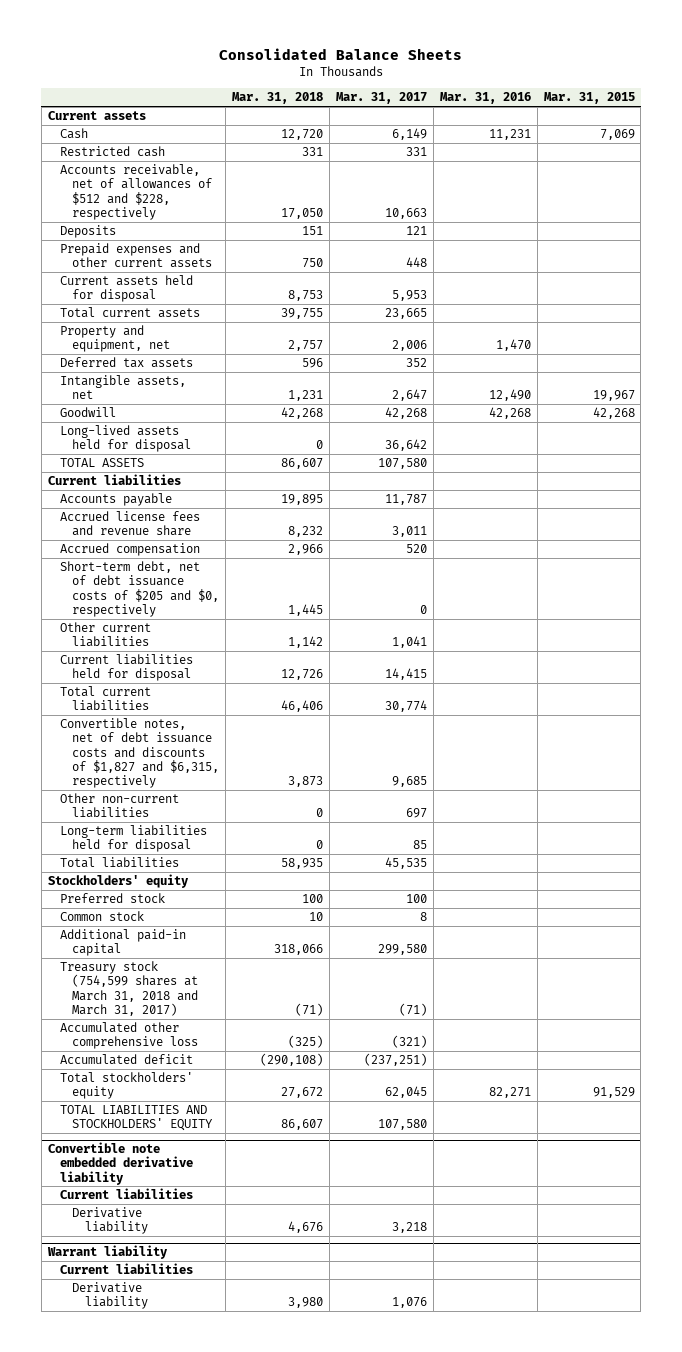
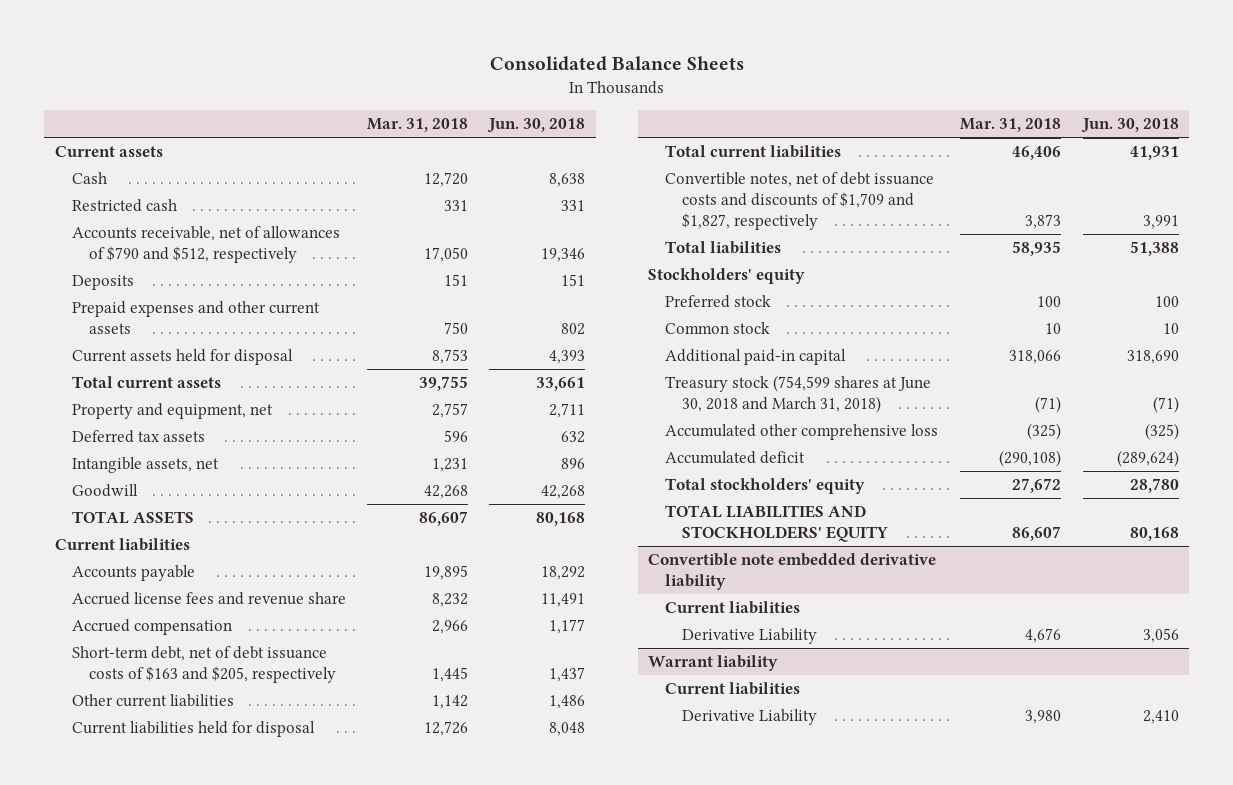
[335,92,427,105] Mar. 31, 2017 -> none
[439,92,531,105] Mar. 31, 2016 -> none
[543,92,635,105] Mar. 31, 2015 -> none
none -> [486,117,585,133] Jun. 30, 2018
[59,164,213,220] Accounts receivable, net of allowances of $512 and $228, respectively -> [71,226,340,263] Accounts receivable, net of allowances of $790 and $512, respectively
[59,425,192,453] Long-lived assets held for disposal -> none
[59,561,220,617] Short-term debt, net of debt issuance costs of $205 and $0, respectively -> [71,646,336,683] Short-term debt, net of debt issuance costs of $163 and $205, respectively
[59,793,179,819] Other non-current liabilities -> none
[59,825,207,853] Long-term liabilities held for disposal -> none
[59,718,220,788] Convertible notes, net of debt issuance costs and discounts of $1,827 and $6,315, respectively -> [665,172,935,230] Convertible notes, net of debt issuance costs and discounts of $1,709 and $1,827, respectively
[59,961,199,1016] Treasury stock (754,599 shares at March 31, 2018 and March 31, 2017) -> [665,375,932,413] Treasury stock (754,599 shares at June 30, 2018 and March 31, 2018)
[72,1207,148,1235] Derivative liability -> [682,628,818,645] Derivative Liability
[72,1282,148,1310] Derivative liability -> [682,709,818,726] Derivative Liability

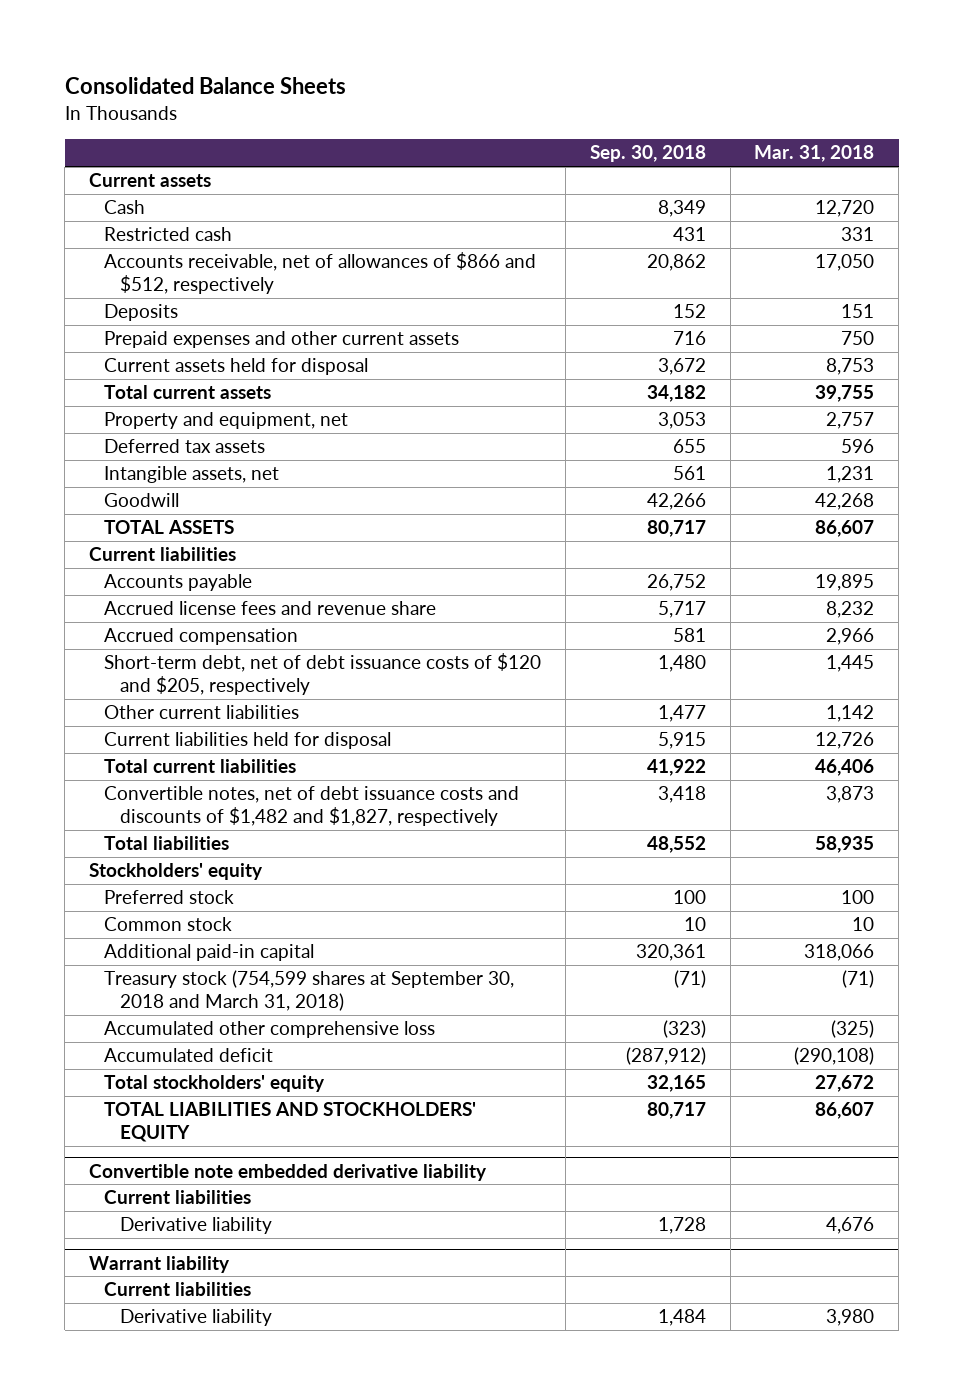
[486,117,585,133] Jun. 30, 2018 -> none
none -> [589,145,706,163] Sep. 30, 2018
[71,226,340,263] Accounts receivable, net of allowances of $790 and $512, respectively -> [104,252,537,294] Accounts receivable, net of allowances of $866 and $512, respectively
[71,646,336,683] Short-term debt, net of debt issuance costs of $163 and $205, respectively -> [104,653,542,695] Short-term debt, net of debt issuance costs of $120 and $205, respectively
[665,172,935,230] Convertible notes, net of debt issuance costs and discounts of $1,709 and $1,827, respectively -> [104,786,520,826] Convertible notes, net of debt issuance costs and discounts of $1,482 and $1,827, respectively
[665,375,932,413] Treasury stock (754,599 shares at June 30, 2018 and March 31, 2018) -> [104,970,515,1011] Treasury stock (754,599 shares at September 30, 2018 and March 31, 2018)
[682,628,818,645] Derivative Liability -> [119,1217,272,1235] Derivative liability
[682,709,818,726] Derivative Liability -> [119,1309,272,1327] Derivative liability

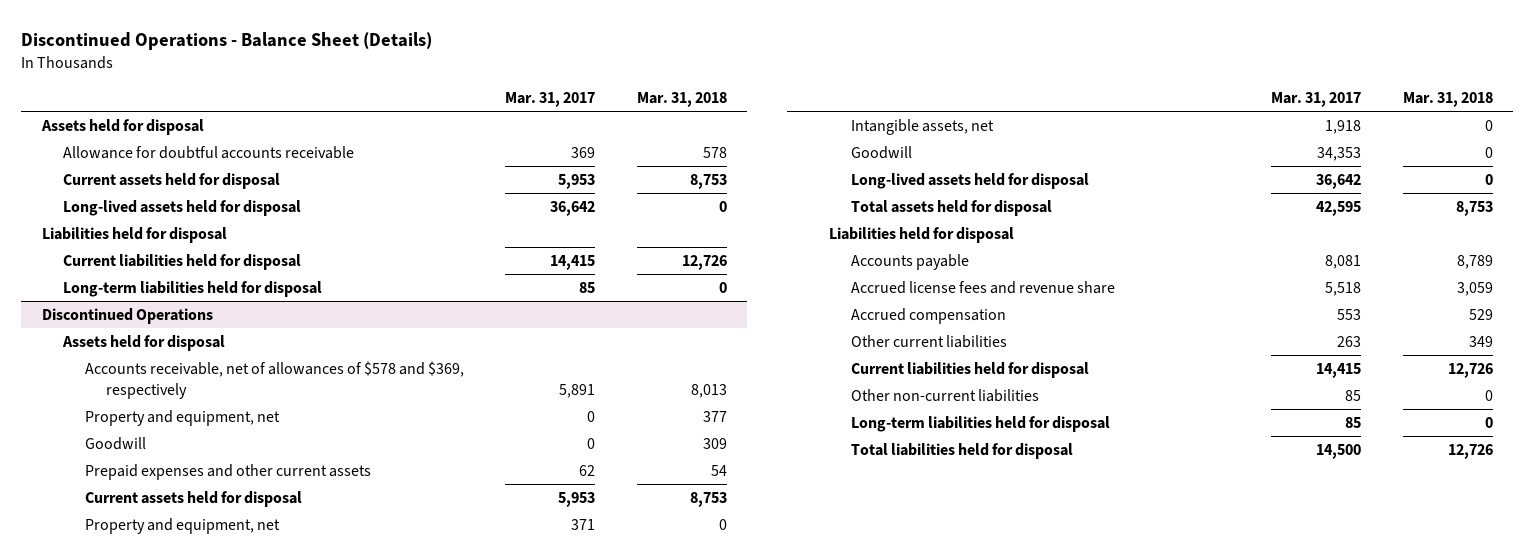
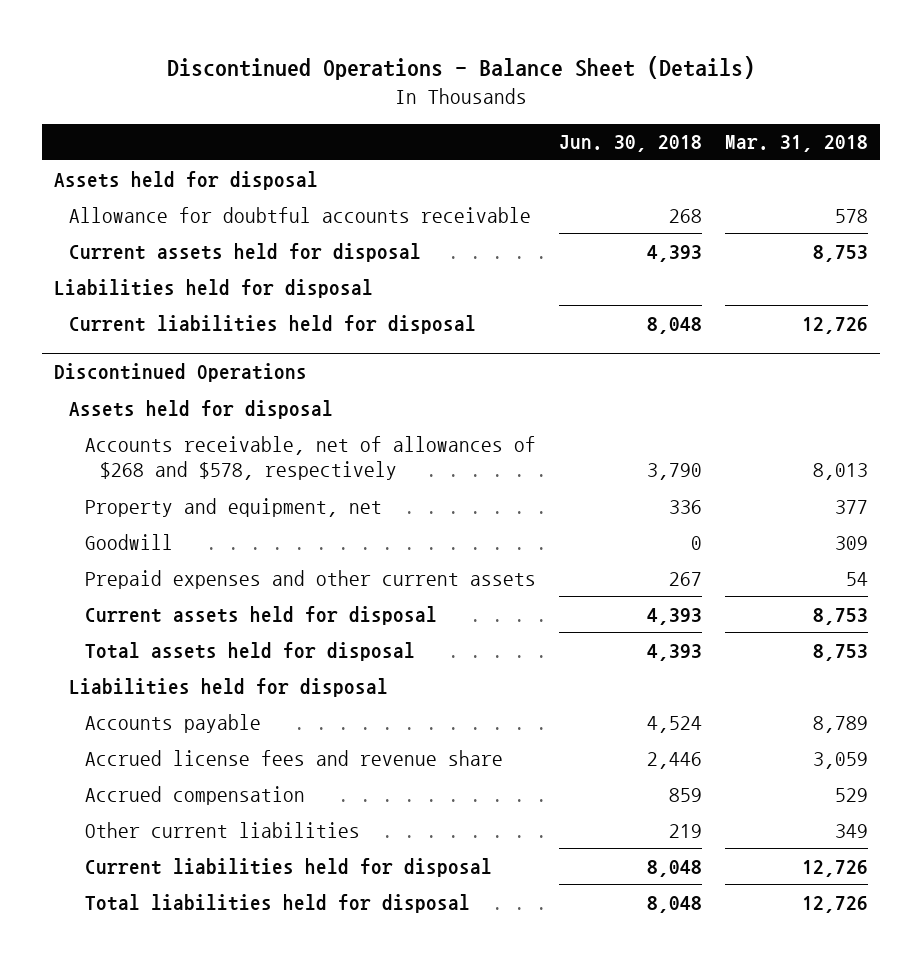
[505,91,596,107] Mar. 31, 2017 -> none
none -> [558,135,702,153] Jun. 30, 2018
[63,199,302,216] Long-lived assets held for disposal -> none
[63,280,323,297] Long-term liabilities held for disposal -> none
[84,360,464,399] Accounts receivable, net of allowances of $578 and $369, respectively -> [84,435,536,481] Accounts receivable, net of allowances of $268 and $578, respectively
[84,517,280,534] Property and equipment, net -> none
[850,118,994,135] Intangible assets, net -> none
[850,145,912,159] Goodwill -> none
[850,172,1089,189] Long-lived assets held for disposal -> none
[850,388,1039,402] Other non-current liabilities -> none
[850,415,1110,432] Long-term liabilities held for disposal -> none

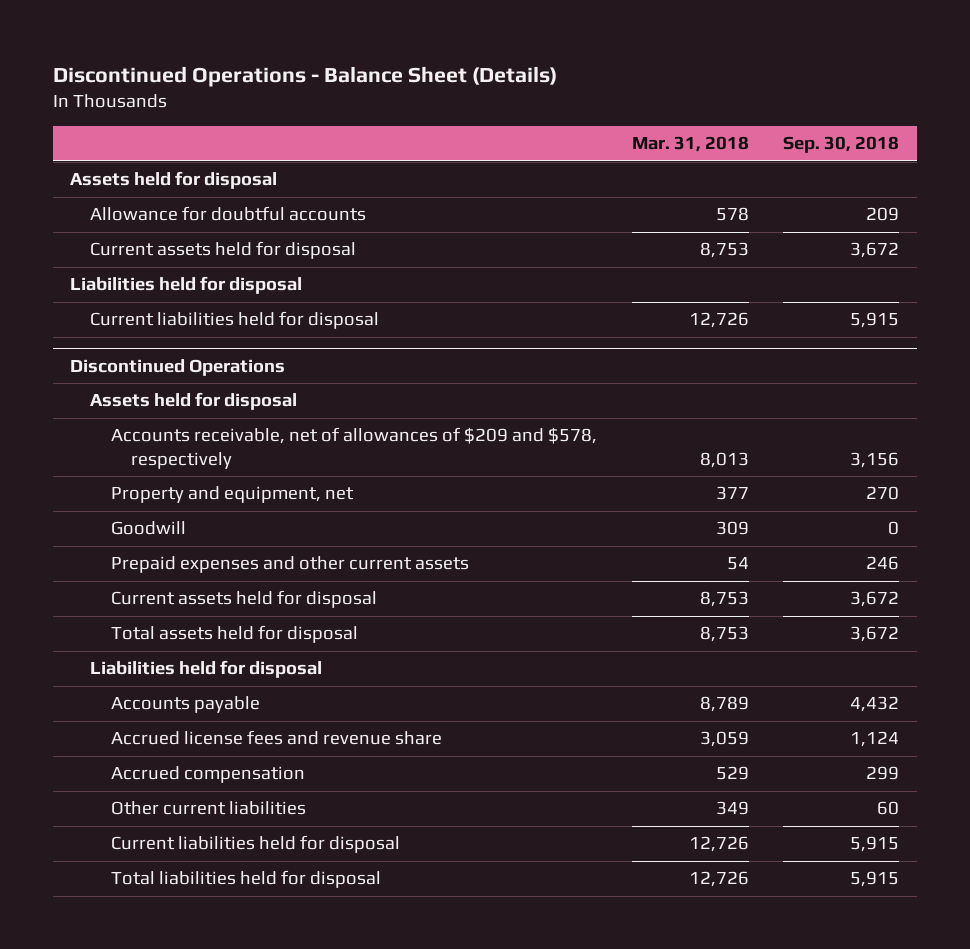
[558,135,702,153] Jun. 30, 2018 -> none
none -> [783,136,900,154] Sep. 30, 2018
[69,206,532,223] Allowance for doubtful accounts receivable -> [90,206,367,222] Allowance for doubtful accounts
[84,435,536,481] Accounts receivable, net of allowances of $268 and $578, respectively -> [110,427,597,469] Accounts receivable, net of allowances of $209 and $578, respectively

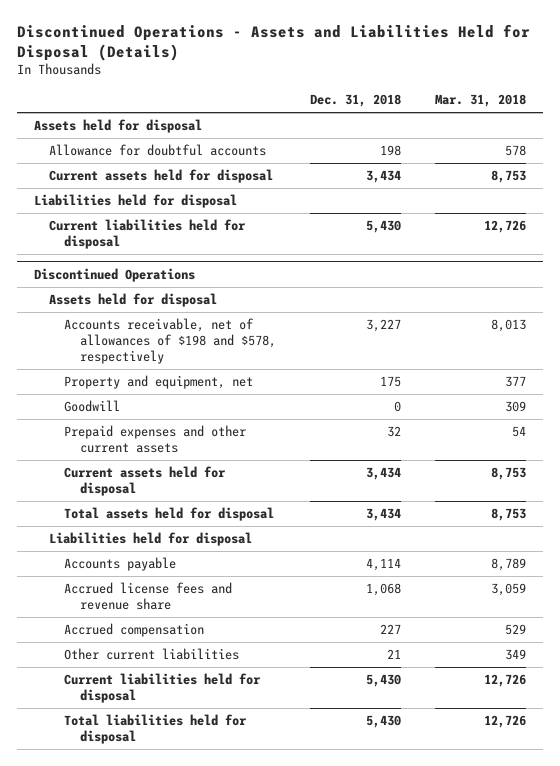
[52,65,557,87] Discontinued Operations - Balance Sheet (Details) -> [16,23,530,61] Discontinued Operations - Assets and Liabilities Held for Disposal (Details)
[783,136,900,154] Sep. 30, 2018 -> none
none -> [309,94,401,108] Dec. 31, 2018
[110,427,597,469] Accounts receivable, net of allowances of $209 and $578, respectively -> [64,317,276,364] Accounts receivable, net of allowances of $198 and $578, respectively

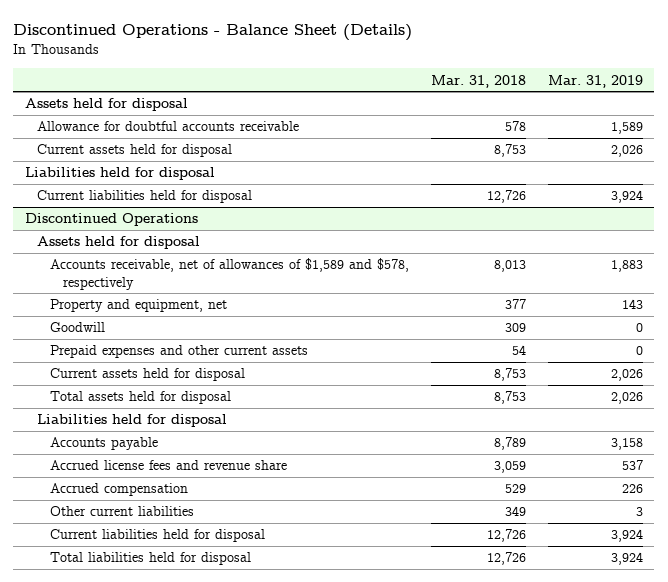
[16,23,530,61] Discontinued Operations - Assets and Liabilities Held for Disposal (Details) -> [13,24,413,42] Discontinued Operations - Balance Sheet (Details)
[309,94,401,108] Dec. 31, 2018 -> none
none -> [548,74,644,88] Mar. 31, 2019
[49,143,267,156] Allowance for doubtful accounts -> [37,121,300,132] Allowance for doubtful accounts receivable
[64,317,276,364] Accounts receivable, net of allowances of $198 and $578, respectively -> [50,258,410,290] Accounts receivable, net of allowances of $1,589 and $578, respectively

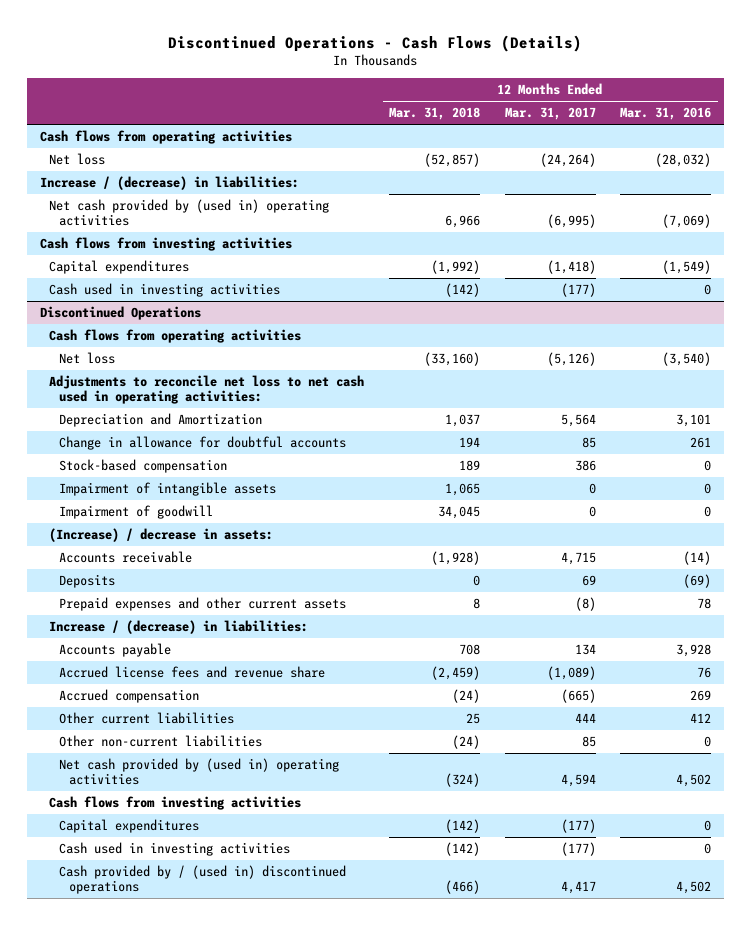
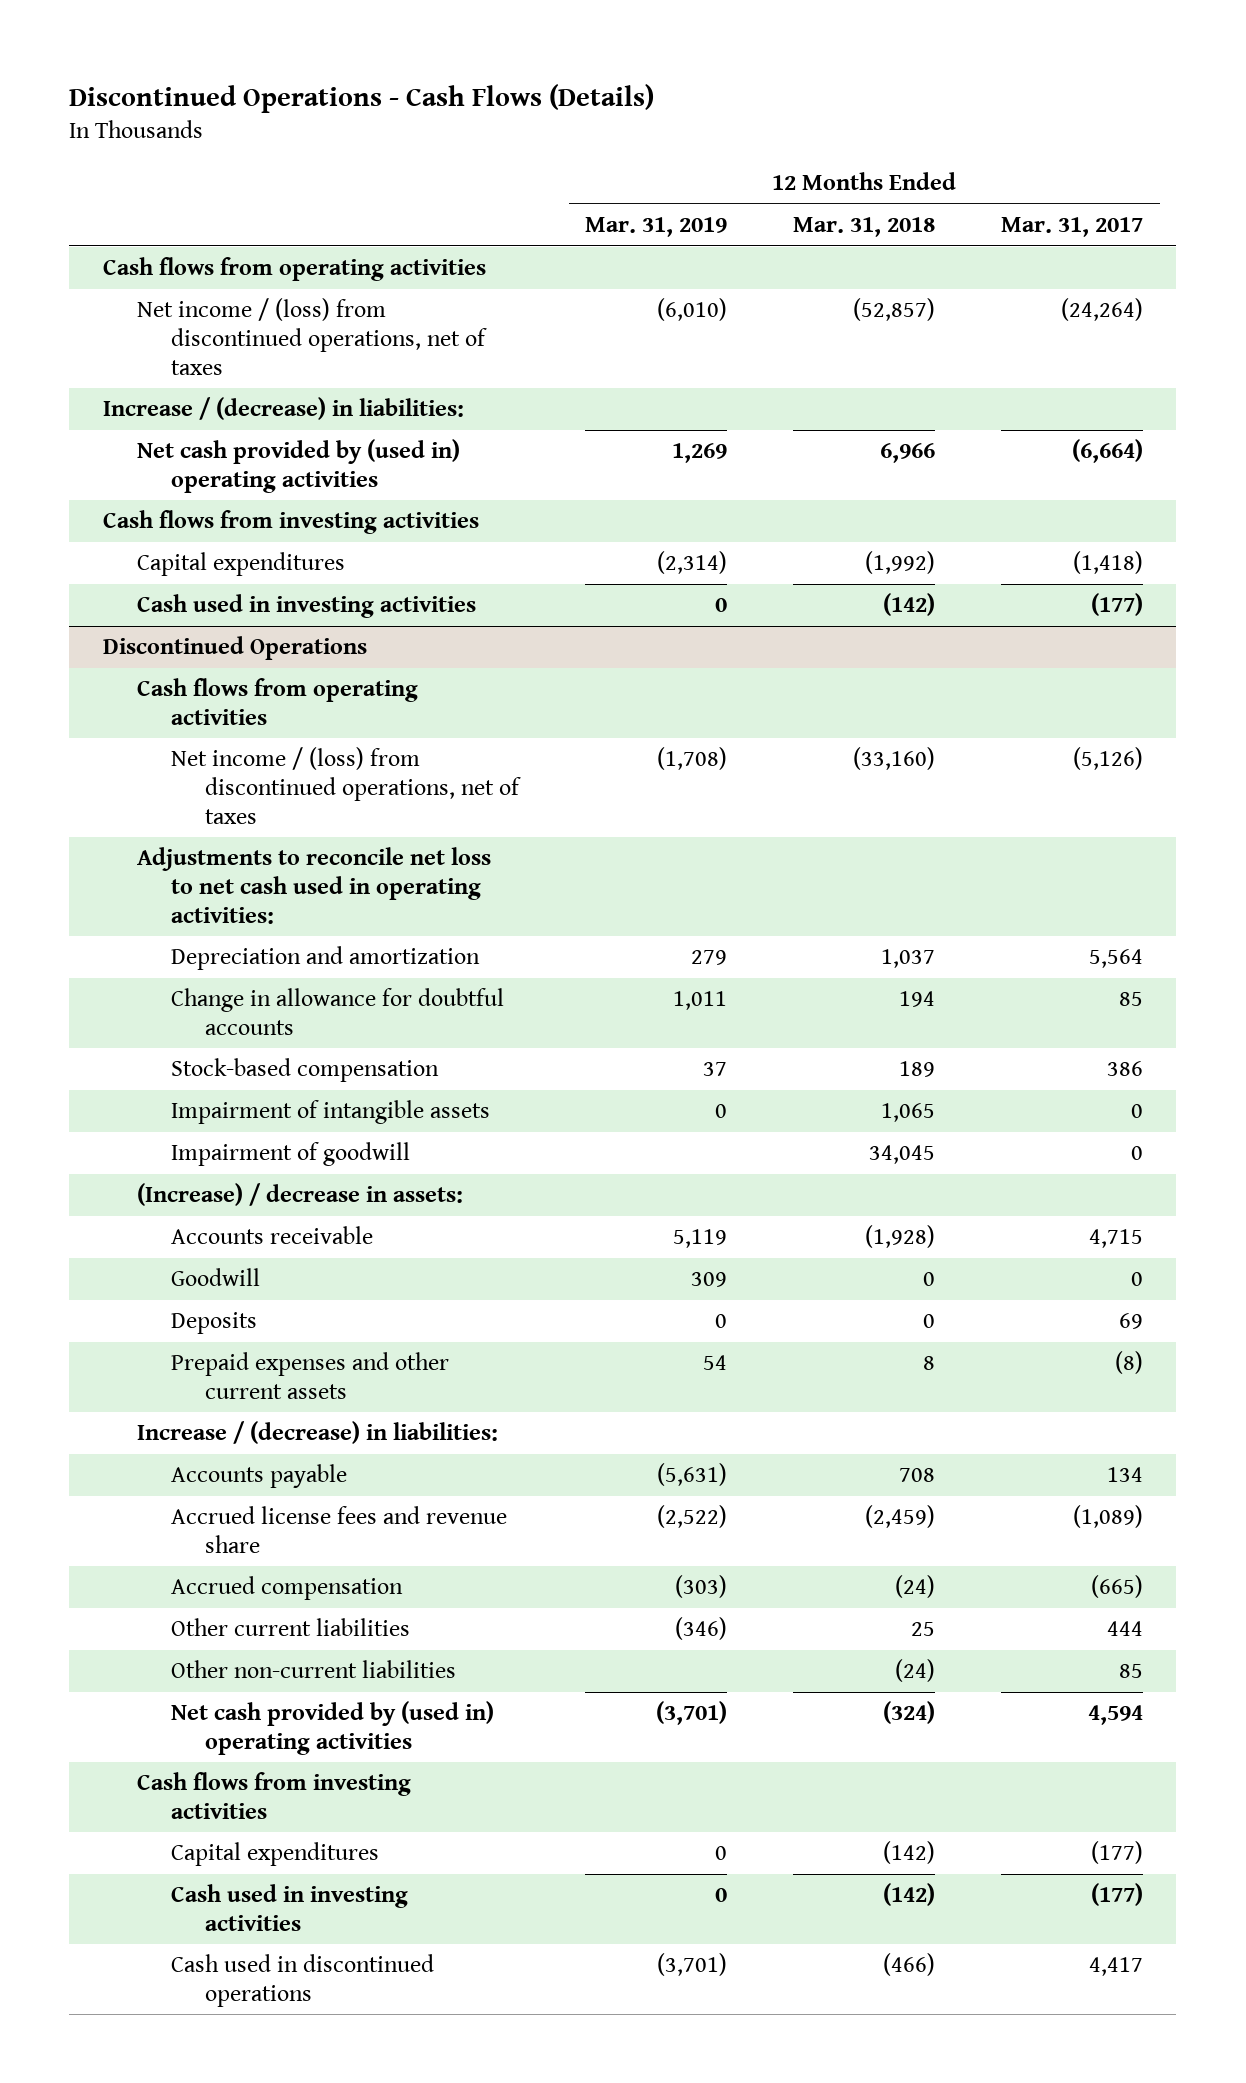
[620,107,712,121] Mar. 31, 2016 -> none
none -> [585,217,728,238] Mar. 31, 2019
[49,153,106,166] Net loss -> [136,298,487,375] Net income / (loss) from discontinued operations, net of taxes
[546,214,596,229] (6,995) -> [1072,439,1144,464] (6,664)
[59,352,116,365] Net loss -> [170,747,521,824] Net income / (loss) from discontinued operations, net of taxes
[59,413,263,428] Depreciation and Amortization -> [170,946,480,971] Depreciation and amortization
none -> [170,1268,260,1287] Goodwill
[59,865,347,895] Cash provided by / (used in) discontinued operations -> [170,1954,434,2007] Cash used in discontinued operations

